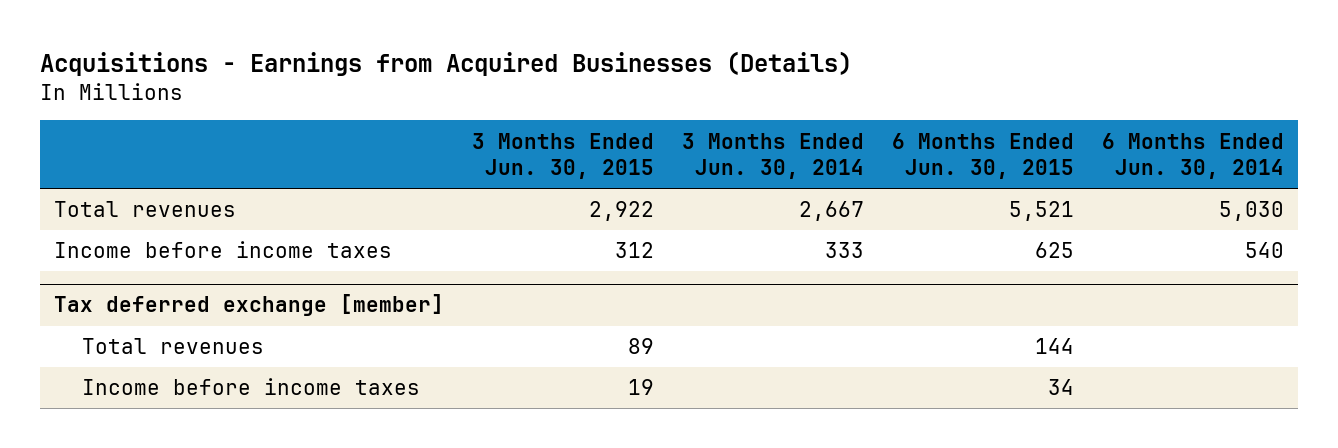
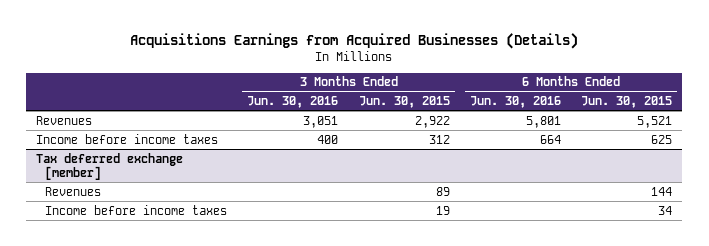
[40,51,853,77] Acquisitions - Earnings from Acquired Businesses (Details) -> [130,32,579,49] Acquisitions Earnings from Acquired Businesses (Details)
[681,132,864,179] 3 Months Ended Jun. 30, 2014 -> none
[1101,132,1284,179] 6 Months Ended Jun. 30, 2014 -> none
none -> [247,96,339,109] Jun. 30, 2016
none -> [469,96,561,109] Jun. 30, 2016
[54,201,237,218] Total revenues -> [36,115,93,125] Revenues
[82,338,265,355] Total revenues -> [45,186,102,196] Revenues

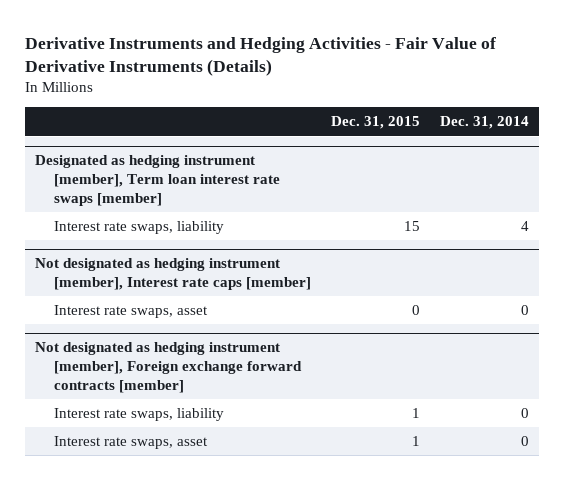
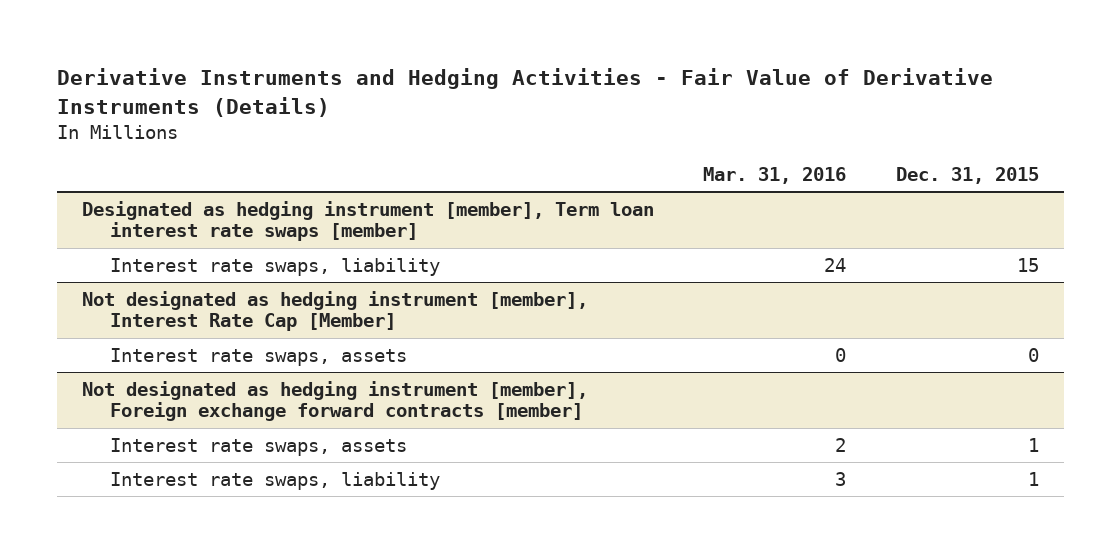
[439,116,529,130] Dec. 31, 2014 -> none
none -> [703,166,847,184] Mar. 31, 2016
[35,258,311,291] Not designated as hedging instrument [member], Interest rate caps [member] -> [81,290,588,332] Not designated as hedging instrument [member], Interest Rate Cap [Member]
[53,305,208,319] Interest rate swaps, asset -> [110,347,408,366] Interest rate swaps, assets
none -> [110,437,408,456] Interest rate swaps, assets
[53,436,208,450] Interest rate swaps, asset -> none

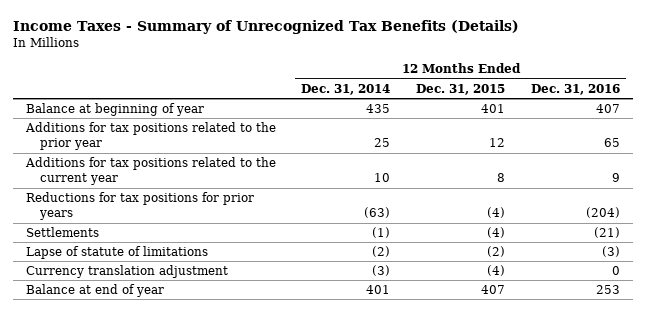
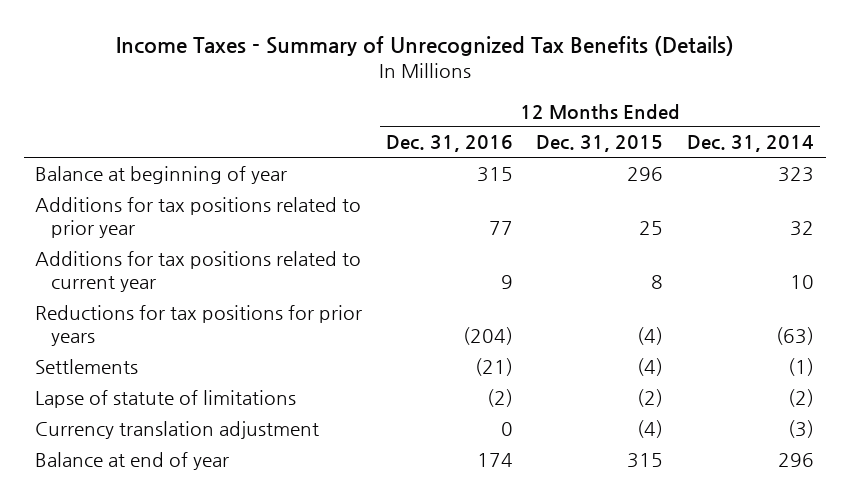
[366,104,391,114] 435 -> [777,166,814,182] 323
[481,104,506,114] 401 -> [627,166,664,181] 296
[595,104,620,114] 407 -> [476,166,513,182] 315
[24,122,276,151] Additions for tax positions related to the prior year -> [35,196,362,238] Additions for tax positions related to prior year
[374,138,391,148] 25 -> [789,220,814,236] 32
[489,138,506,148] 12 -> [639,220,664,235] 25
[603,138,620,148] 65 -> [488,220,513,235] 77
[24,157,276,186] Additions for tax positions related to the current year -> [35,250,362,292] Additions for tax positions related to current year
[601,246,620,258] (3) -> [486,388,513,407] (2)
[366,285,391,295] 401 -> [777,452,814,467] 296
[481,285,506,295] 407 -> [627,452,664,468] 315
[595,285,620,295] 253 -> [476,452,513,467] 174

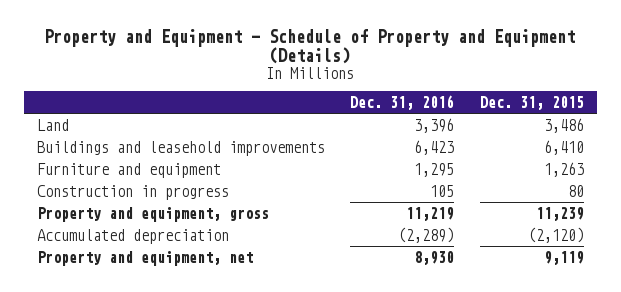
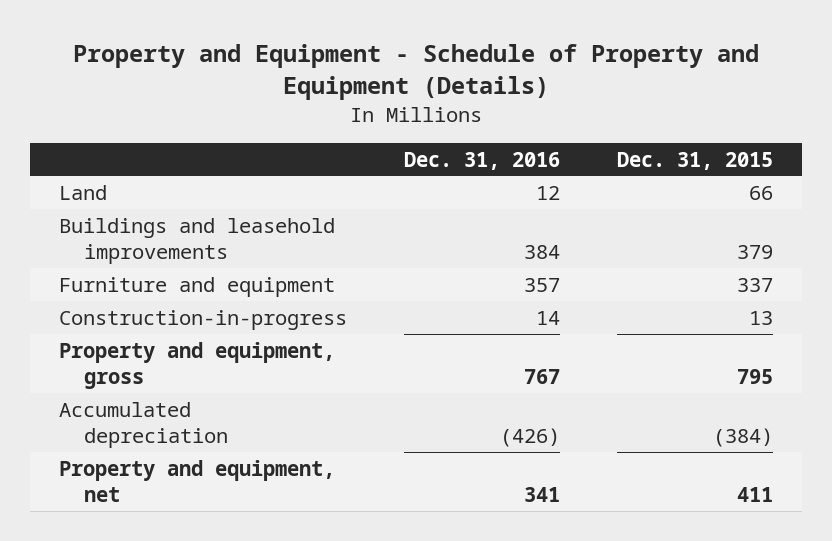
[414,117,455,133] 3,396 -> [535,185,560,200] 12
[544,117,585,133] 3,486 -> [749,185,774,200] 66
[414,139,455,155] 6,423 -> [523,245,560,260] 384
[544,139,585,155] 6,410 -> [737,245,774,260] 379
[414,162,455,177] 1,295 -> [523,277,560,292] 357
[544,161,585,177] 1,263 -> [737,277,774,292] 337
[36,184,229,200] Construction in progress -> [58,309,347,330] Construction-in-progress
[430,184,455,197] 105 -> [535,310,560,325] 14
[568,184,585,197] 80 -> [749,310,774,325] 13
[406,206,455,221] 11,219 -> [523,369,560,385] 767
[536,206,585,221] 11,239 -> [737,369,774,385] 795
[398,226,455,243] (2,289) -> [499,428,560,448] (426)
[528,226,585,243] (2,120) -> [713,428,774,448] (384)
[414,250,455,265] 8,930 -> [523,487,560,503] 341
[544,250,585,265] 9,119 -> [737,487,774,503] 411

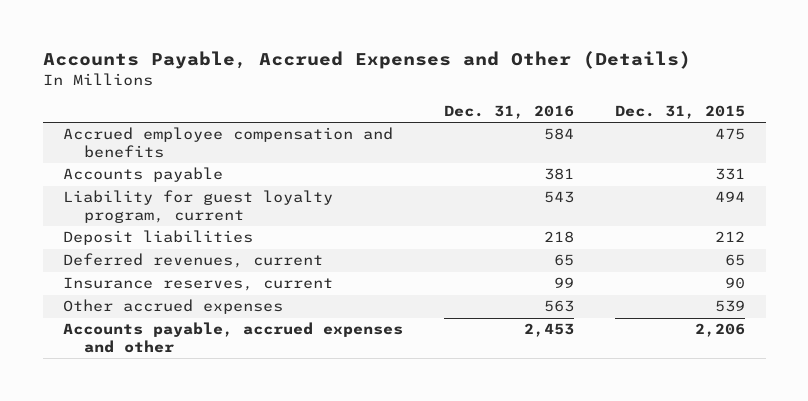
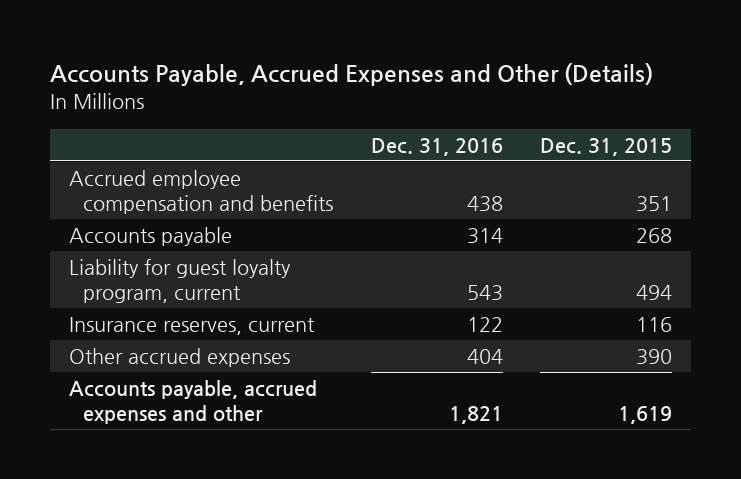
[544,128,575,141] 584 -> [466,196,503,213] 438
[715,128,746,141] 475 -> [636,196,673,213] 351
[544,168,575,181] 381 -> [466,228,503,245] 314
[715,168,746,181] 331 -> [636,228,673,244] 268
[63,230,254,246] Deposit liabilities -> none
[63,253,324,269] Deferred revenues, current -> none
[554,277,575,289] 99 -> [466,317,503,333] 122
[725,277,746,290] 90 -> [636,317,673,333] 116
[544,300,575,313] 563 -> [466,349,503,365] 404
[715,300,746,313] 539 -> [636,349,673,366] 390
[524,323,575,338] 2,453 -> [448,406,503,425] 1,821
[695,323,746,338] 2,206 -> [618,406,673,425] 1,619

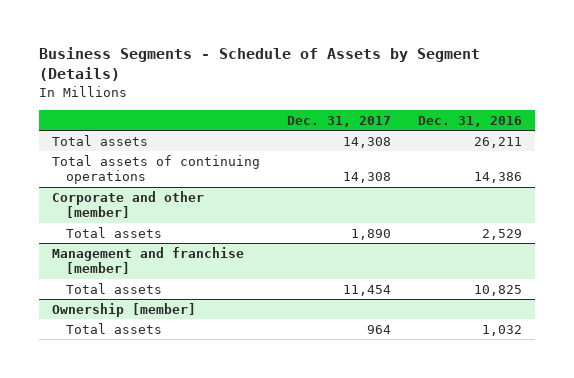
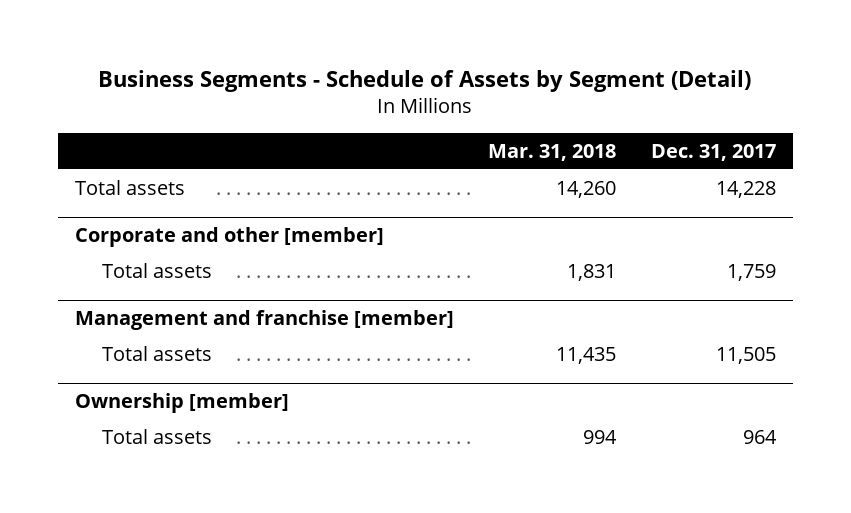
[38,47,480,82] Business Segments - Schedule of Assets by Segment (Details) -> [98,70,752,93] Business Segments - Schedule of Assets by Segment (Detail)
[417,115,522,127] Dec. 31, 2016 -> none
none -> [488,143,617,161] Mar. 31, 2018
[52,154,261,185] Total assets of continuing operations -> none
[342,136,391,148] 14,308 -> [716,180,777,198] 14,228
[350,228,391,240] 1,890 -> [727,263,777,281] 1,759
[342,284,391,296] 11,454 -> [716,346,777,364] 11,505

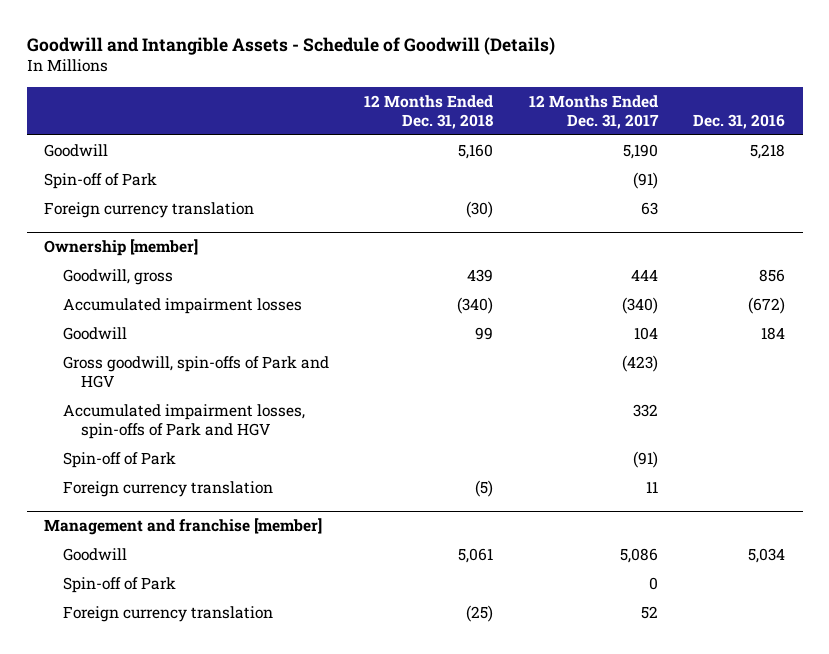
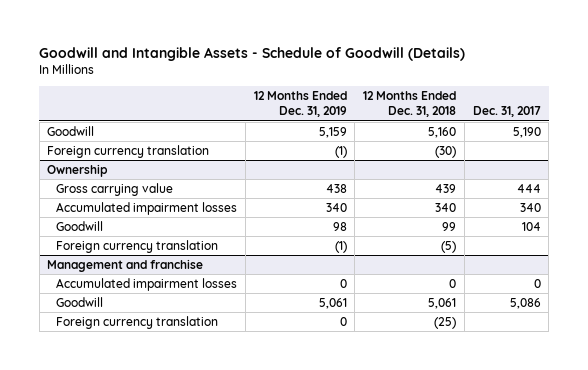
[528,94,659,129] 12 Months Ended Dec. 31, 2017 -> none
[692,113,785,129] Dec. 31, 2016 -> none
none -> [253,90,347,118] 12 Months Ended Dec. 31, 2019
none -> [472,106,541,118] Dec. 31, 2017
[44,172,158,189] Spin-off of Park -> none
[44,239,199,257] Ownership [member] -> [47,163,109,177] Ownership
[62,268,173,285] Goodwill, gross -> [56,182,174,196] Gross carrying value
[457,296,494,314] (340) -> [435,202,457,212] 340
[62,355,329,388] Gross goodwill, spin-offs of Park and HGV -> none
[62,403,305,439] Accumulated impairment losses, spin-offs of Park and HGV -> none
[62,451,176,468] Spin-off of Park -> none
[44,518,323,536] Management and franchise [member] -> [47,258,204,272] Management and franchise
none -> [56,277,238,291] Accumulated impairment losses
[62,576,176,593] Spin-off of Park -> none

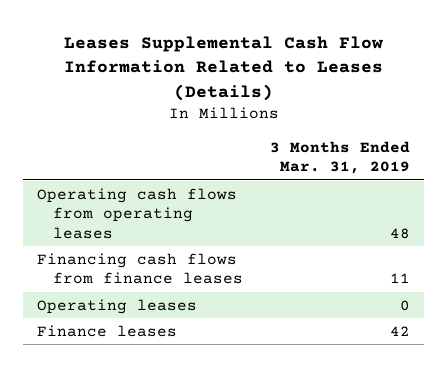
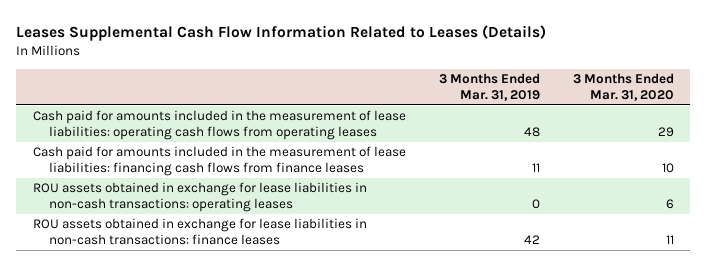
none -> [572,72,674,101] 3 Months Ended Mar. 31, 2020
[36,187,237,239] Operating cash flows from operating leases -> [32,110,406,141] Cash paid for amounts included in the measurement of lease liabilities: operating cash flows from operating leases
[36,252,244,285] Financing cash flows from finance leases -> [32,146,406,177] Cash paid for amounts included in the measurement of lease liabilities: financing cash flows from finance leases
[36,298,197,314] Operating leases -> [32,182,367,213] ROU assets obtained in exchange for lease liabilities in non-cash transactions: operating leases
[36,324,177,337] Finance leases -> [32,218,367,246] ROU assets obtained in exchange for lease liabilities in non-cash transactions: finance leases

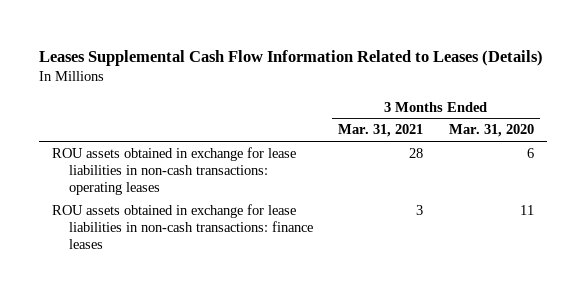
[438,72,540,101] 3 Months Ended Mar. 31, 2019 -> none
none -> [338,124,424,138] Mar. 31, 2021
[32,110,406,141] Cash paid for amounts included in the measurement of lease liabilities: operating cash flows from operating leases -> none
[32,146,406,177] Cash paid for amounts included in the measurement of lease liabilities: financing cash flows from finance leases -> none

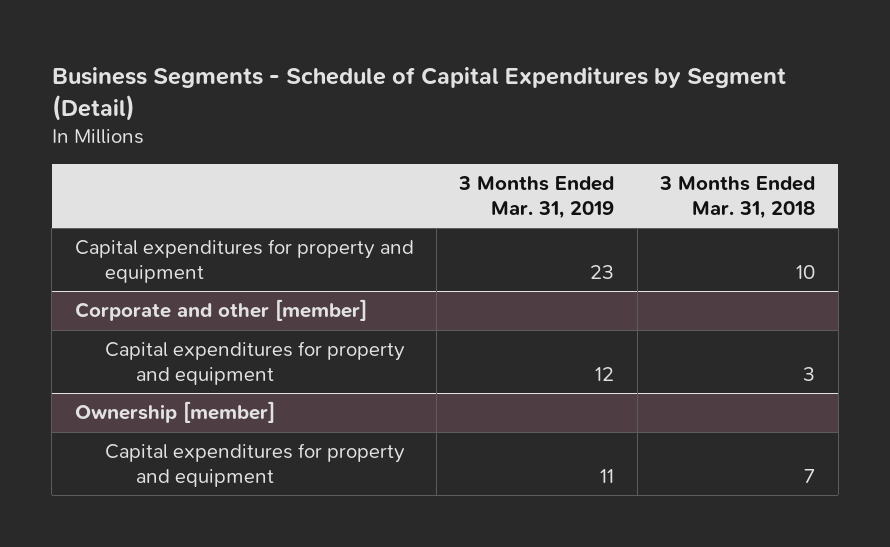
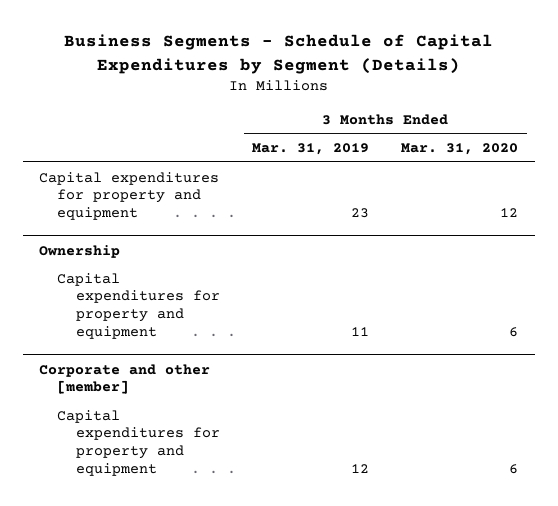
[51,66,786,121] Business Segments - Schedule of Capital Expenditures by Segment (Detail) -> [63,34,493,74] Business Segments - Schedule of Capital Expenditures by Segment (Details)
[659,176,816,219] 3 Months Ended Mar. 31, 2018 -> none
none -> [401,143,519,156] Mar. 31, 2020
none -> [39,244,121,258] Ownership
none -> [57,272,220,340] Capital expenditures for property and equipment
[74,401,275,424] Ownership [member] -> none
[105,443,406,487] Capital expenditures for property and equipment -> none

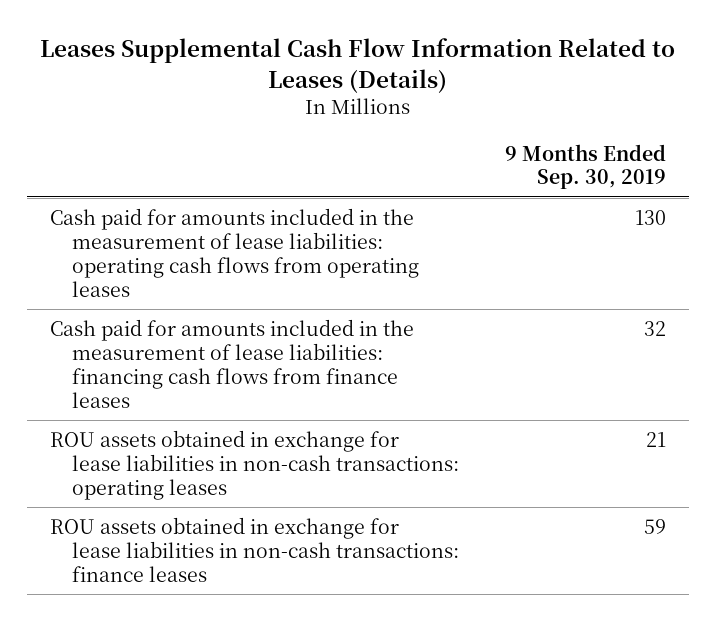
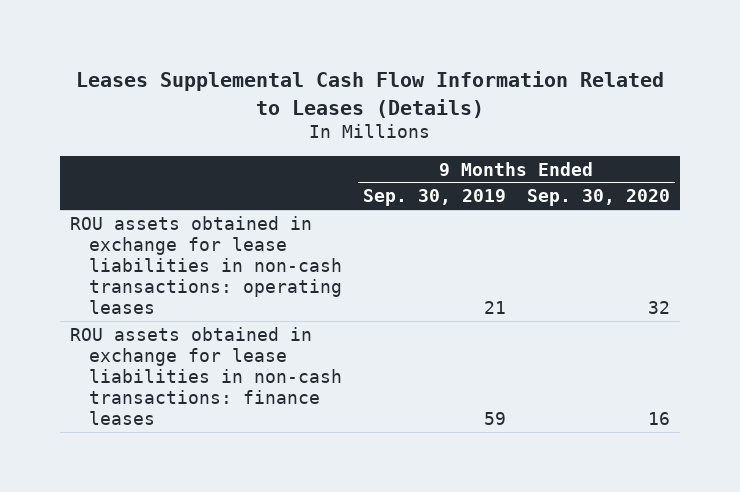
none -> [526,189,670,207] Sep. 30, 2020
[49,207,419,297] Cash paid for amounts included in the measurement of lease liabilities: operating cash flows from operating leases -> none
[49,318,414,408] Cash paid for amounts included in the measurement of lease liabilities: financing cash flows from finance leases -> none

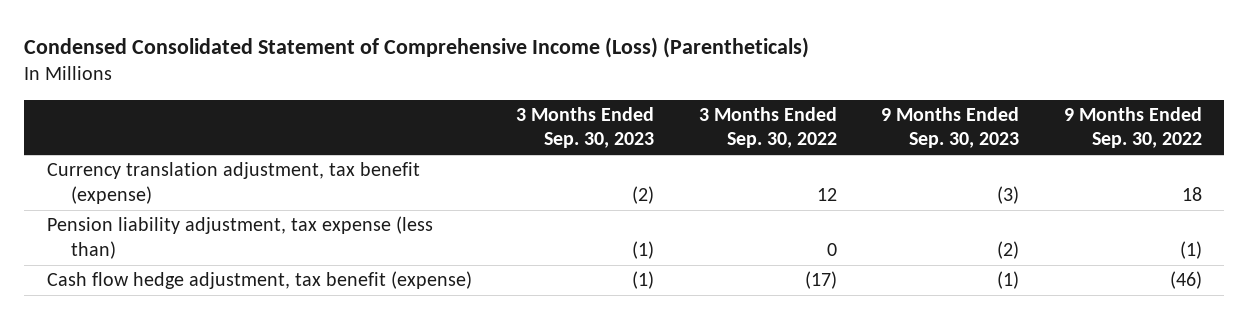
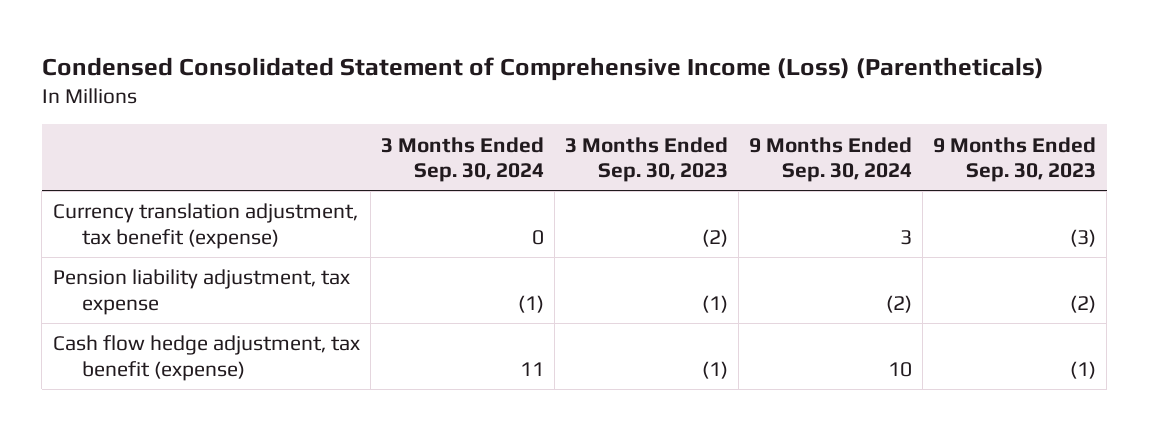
[698,107,837,149] 3 Months Ended Sep. 30, 2022 -> none
[1063,107,1202,149] 9 Months Ended Sep. 30, 2022 -> none
none -> [380,136,544,182] 3 Months Ended Sep. 30, 2024
none -> [748,136,912,182] 9 Months Ended Sep. 30, 2024
[46,216,433,259] Pension liability adjustment, tax expense (less than) -> [52,269,350,315] Pension liability adjustment, tax expense

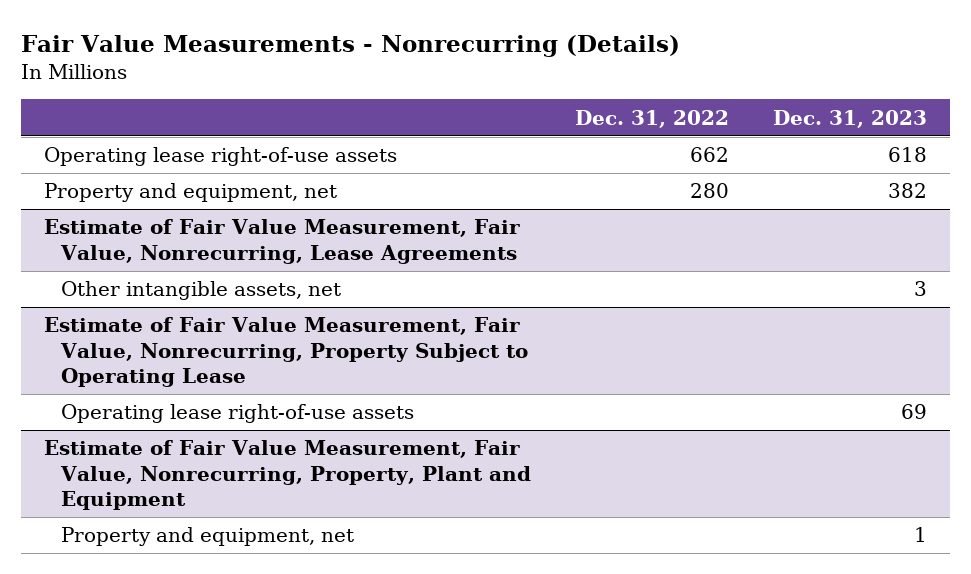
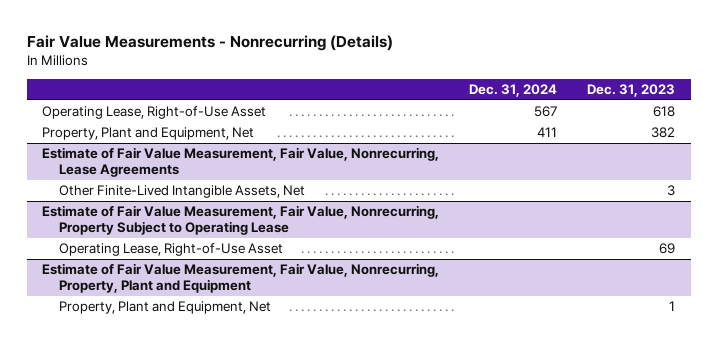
[575,109,730,128] Dec. 31, 2022 -> none
none -> [469,83,558,97] Dec. 31, 2024
[43,147,397,167] Operating lease right-of-use assets -> [41,106,266,120] Operating Lease, Right-of-Use Asset
[43,183,337,203] Property and equipment, net -> [41,127,254,141] Property, Plant and Equipment, Net
[60,281,341,301] Other intangible assets, net -> [58,185,305,199] Other Finite-Lived Intangible Assets, Net
[60,404,414,424] Operating lease right-of-use assets -> [58,243,283,257] Operating Lease, Right-of-Use Asset
[60,527,354,547] Property and equipment, net -> [58,301,271,315] Property, Plant and Equipment, Net

